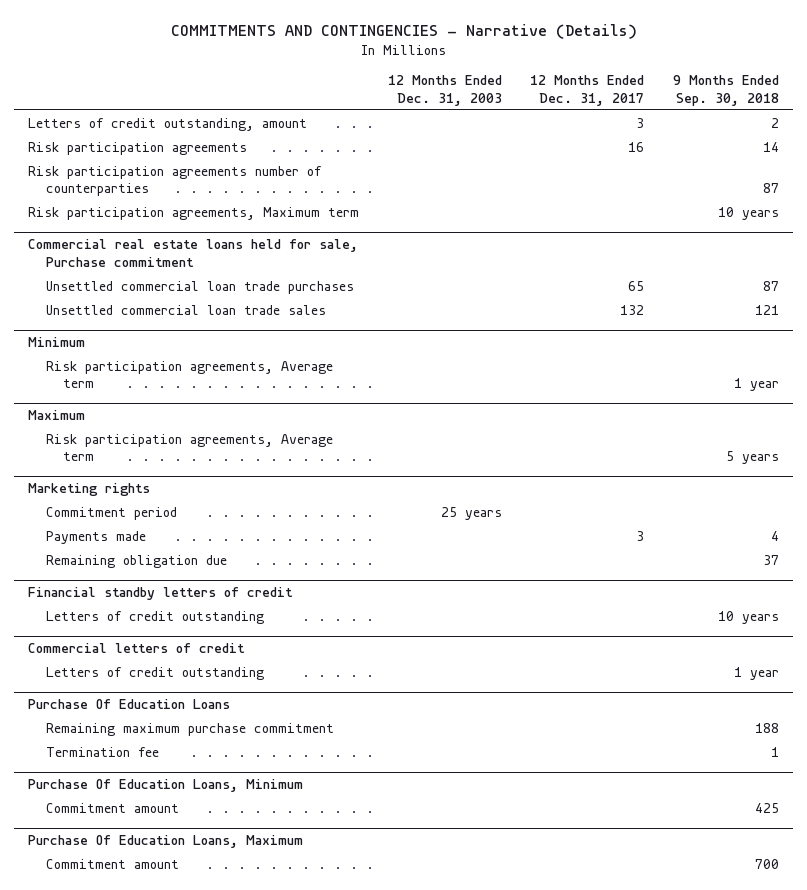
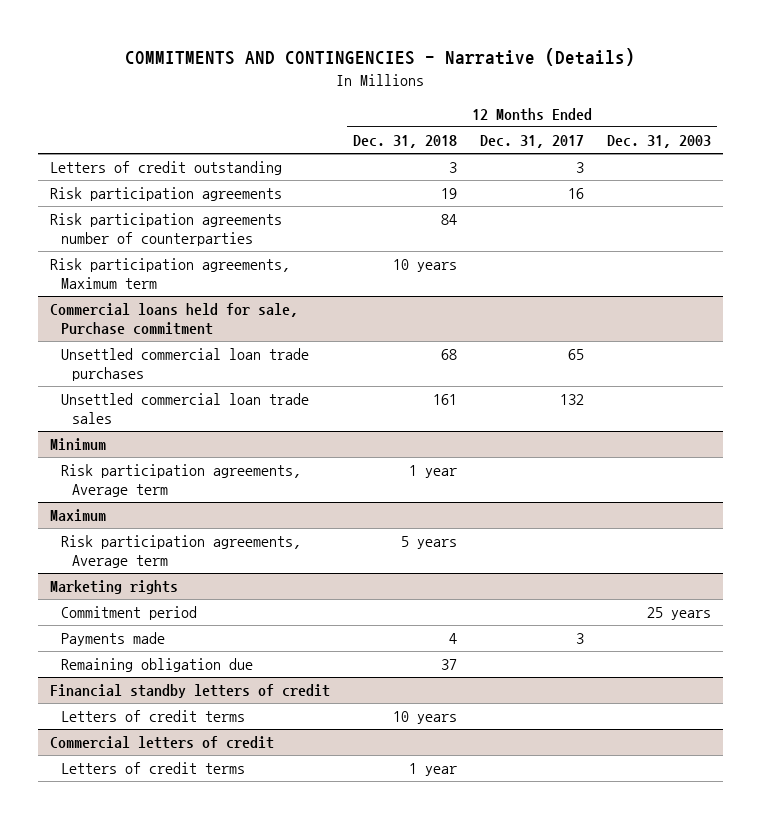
[672,75,779,106] 9 Months Ended Sep. 30, 2018 -> none
none -> [352,135,457,149] Dec. 31, 2018
[28,117,308,131] Letters of credit outstanding, amount -> [49,161,282,176] Letters of credit outstanding
[28,239,359,268] Commercial real estate loans held for sale, Purchase commitment -> [49,303,298,336] Commercial loans held for sale, Purchase commitment
[45,610,264,624] Letters of credit outstanding -> [61,710,246,723] Letters of credit terms
[28,699,231,710] Purchase Of Education Loans -> none
[45,722,334,736] Remaining maximum purchase commitment -> none
[45,746,159,757] Termination fee -> none
[28,779,304,793] Purchase Of Education Loans, Minimum -> none
[45,802,179,813] Commitment amount -> none
[28,835,304,849] Purchase Of Education Loans, Maximum -> none
[45,858,179,869] Commitment amount -> none
[45,666,264,680] Letters of credit outstanding -> [61,762,246,775] Letters of credit terms

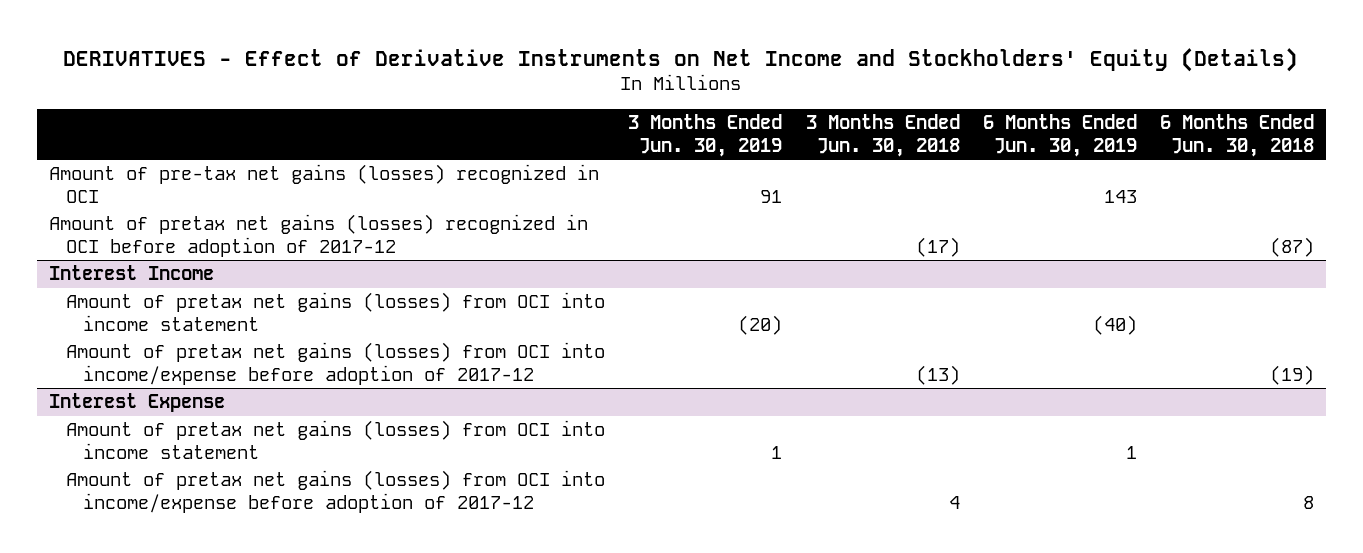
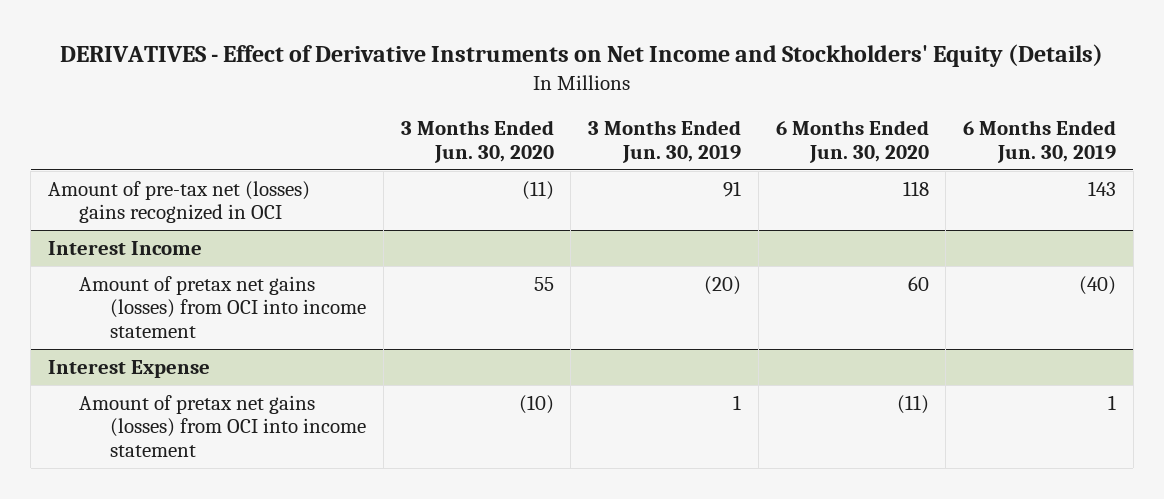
[805,114,960,157] 3 Months Ended Jun. 30, 2018 -> none
[1160,114,1315,157] 6 Months Ended Jun. 30, 2018 -> none
none -> [400,120,554,163] 3 Months Ended Jun. 30, 2020
none -> [775,120,929,163] 6 Months Ended Jun. 30, 2020
[48,214,588,257] Amount of pretax net gains (losses) recognized in OCI before adoption of 2017-12 -> none
[48,164,599,203] Amount of pre-tax net gains (losses) recognized in OCI -> [48,180,311,224] Amount of pre-tax net (losses) gains recognized in OCI
[65,342,605,385] Amount of pretax net gains (losses) from OCI into income/expense before adoption of 2017-12 -> none
[65,470,605,513] Amount of pretax net gains (losses) from OCI into income/expense before adoption of 2017-12 -> none

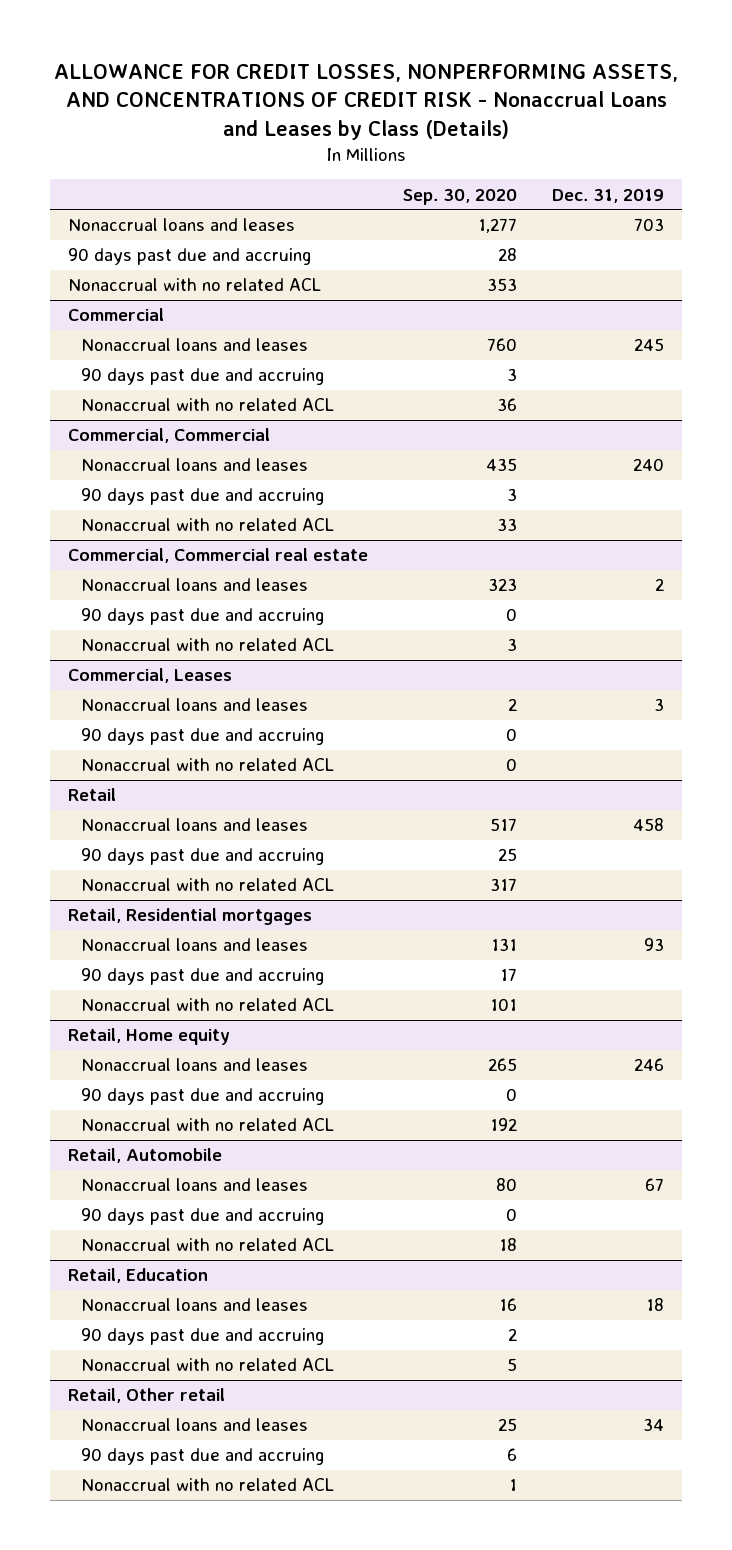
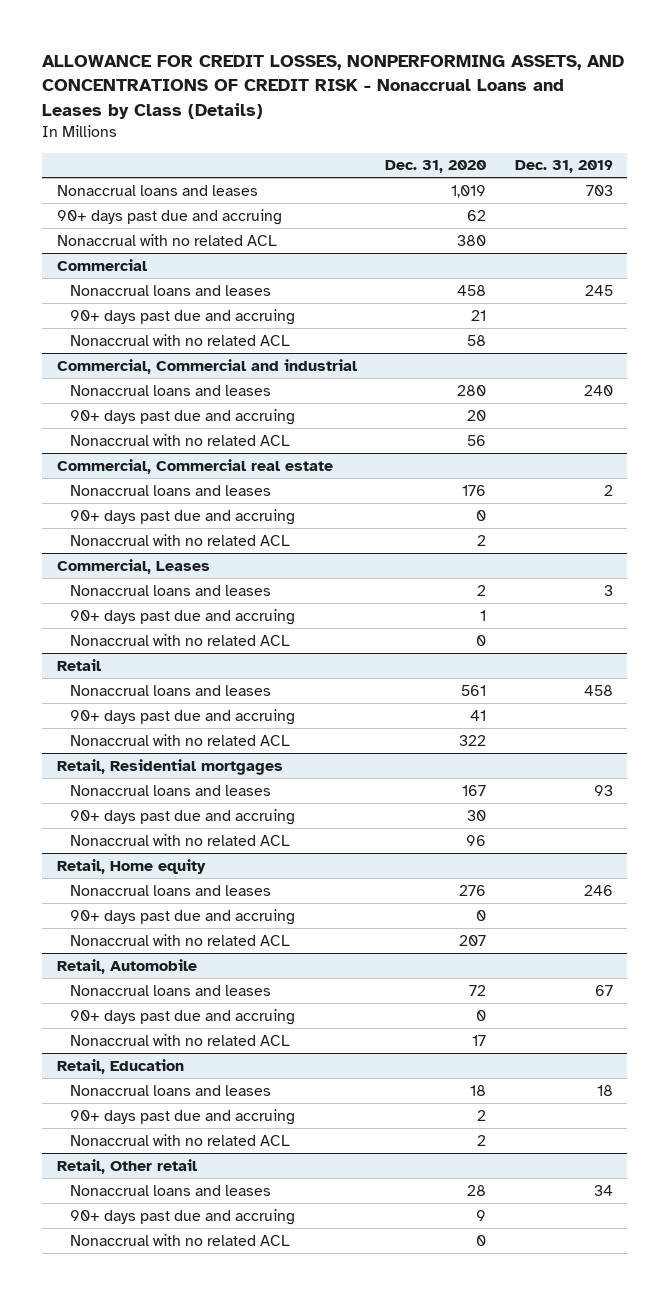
[402,188,517,205] Sep. 30, 2020 -> none
none -> [385,160,487,174] Dec. 31, 2020
[67,248,311,266] 90 days past due and accruing -> [56,208,282,225] 90+ days past due and accruing
[81,368,325,386] 90 days past due and accruing -> [69,308,295,325] 90+ days past due and accruing
[67,428,270,444] Commercial, Commercial -> [56,358,357,374] Commercial, Commercial and industrial
[81,488,325,506] 90 days past due and accruing -> [69,408,295,425] 90+ days past due and accruing
[81,608,325,626] 90 days past due and accruing -> [69,508,295,525] 90+ days past due and accruing
[81,728,325,746] 90 days past due and accruing -> [69,608,295,625] 90+ days past due and accruing
[81,848,325,866] 90 days past due and accruing -> [69,708,295,725] 90+ days past due and accruing
[81,968,325,986] 90 days past due and accruing -> [69,808,295,825] 90+ days past due and accruing
[81,1088,325,1106] 90 days past due and accruing -> [69,908,295,925] 90+ days past due and accruing
[81,1208,325,1226] 90 days past due and accruing -> [69,1008,295,1025] 90+ days past due and accruing
[81,1328,325,1346] 90 days past due and accruing -> [69,1108,295,1125] 90+ days past due and accruing
[81,1448,325,1466] 90 days past due and accruing -> [69,1208,295,1225] 90+ days past due and accruing

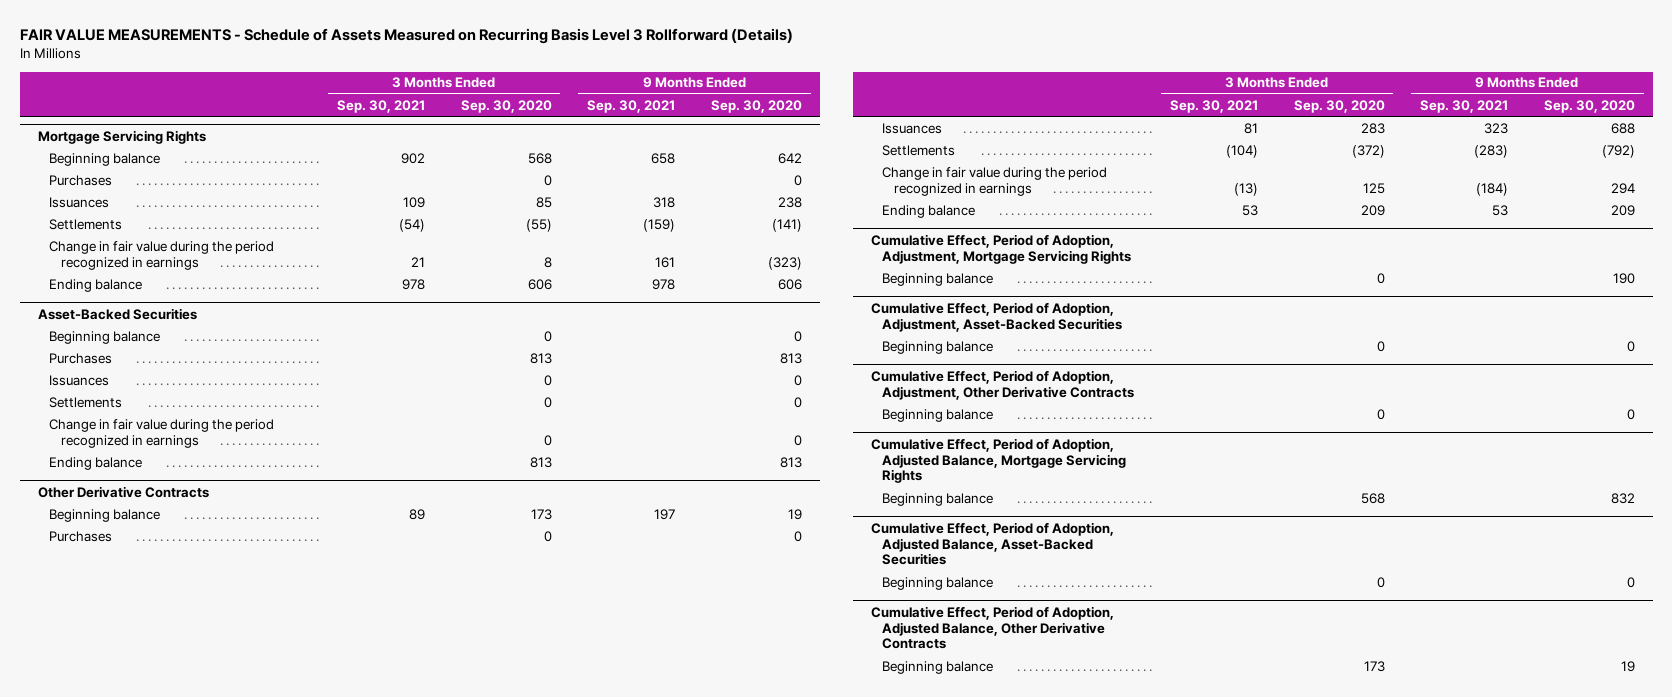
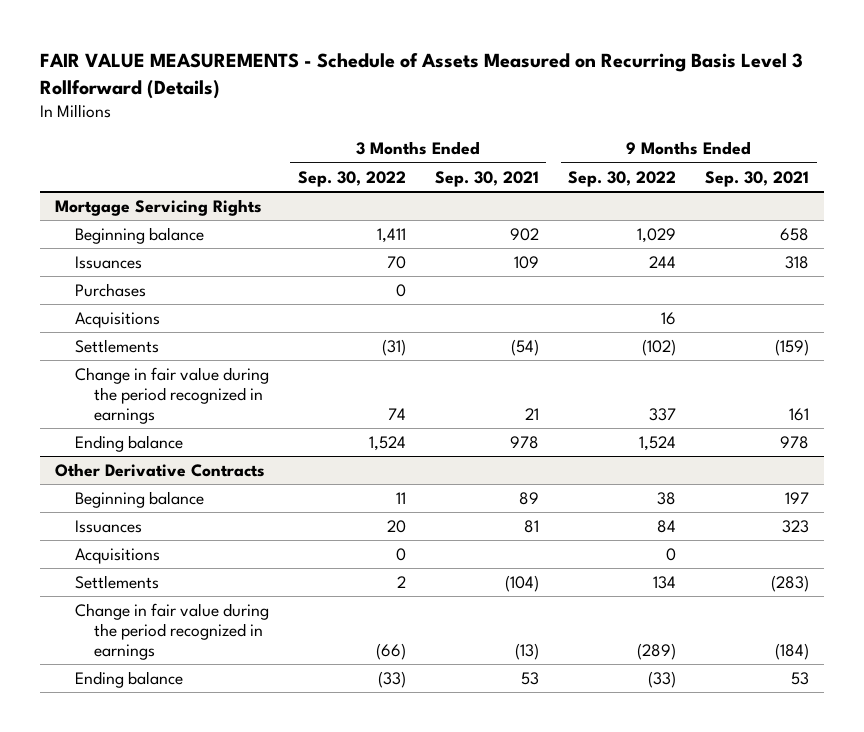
[460,99,552,113] Sep. 30, 2020 -> none
[710,99,802,113] Sep. 30, 2020 -> none
none -> [297,170,406,187] Sep. 30, 2022
none -> [568,170,677,187] Sep. 30, 2022
[49,174,113,186] Purchases -> [74,282,146,297] Purchases
none -> [74,311,160,328] Acquisitions
[37,307,197,320] Asset-Backed Securities -> none
[49,330,161,344] Beginning balance -> none
[49,352,113,364] Purchases -> none
[49,374,110,386] Issuances -> none
[49,396,123,408] Settlements -> none
[49,418,275,448] Change in fair value during the period recognized in earnings -> none
[49,456,143,470] Ending balance -> none
[49,530,113,542] Purchases -> none
none -> [74,547,160,564] Acquisitions
[870,233,1132,264] Cumulative Effect, Period of Adoption, Adjustment, Mortgage Servicing Rights -> none
[882,272,994,286] Beginning balance -> none
[870,301,1123,332] Cumulative Effect, Period of Adoption, Adjustment, Asset-Backed Securities -> none
[882,340,994,354] Beginning balance -> none
[870,369,1135,400] Cumulative Effect, Period of Adoption, Adjustment, Other Derivative Contracts -> none
[882,408,994,422] Beginning balance -> none
[870,437,1127,484] Cumulative Effect, Period of Adoption, Adjusted Balance, Mortgage Servicing Rights -> none
[882,492,994,506] Beginning balance -> none
[870,521,1114,566] Cumulative Effect, Period of Adoption, Adjusted Balance, Asset-Backed Securities -> none
[882,576,994,590] Beginning balance -> none
[870,605,1114,650] Cumulative Effect, Period of Adoption, Adjusted Balance, Other Derivative Contracts -> none
[882,660,994,674] Beginning balance -> none

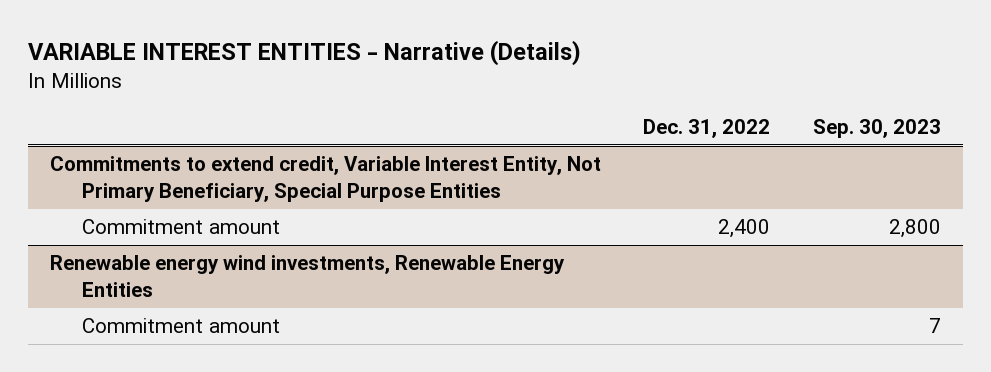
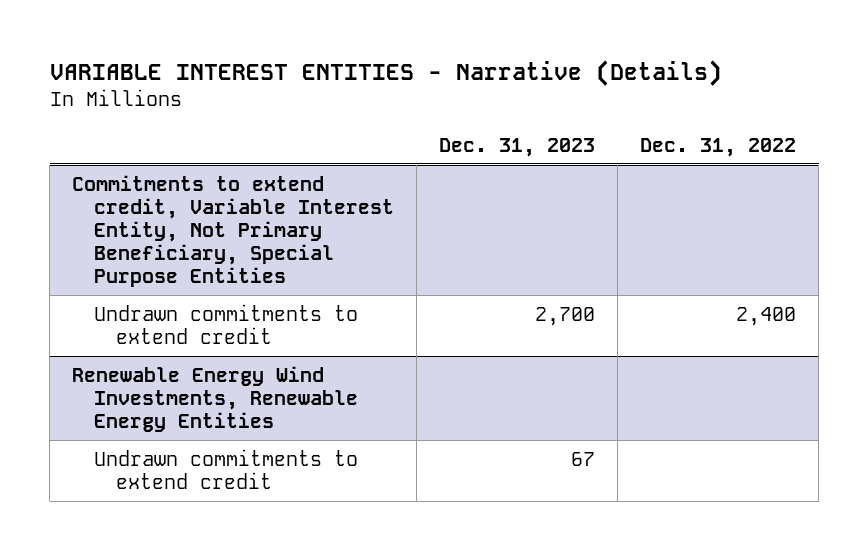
[813,119,942,139] Sep. 30, 2023 -> none
none -> [439,137,596,157] Dec. 31, 2023
[82,219,281,235] Commitment amount -> [94,303,359,344] Undrawn commitments to extend credit
[49,255,565,297] Renewable energy wind investments, Renewable Energy Entities -> [72,365,359,432] Renewable Energy Wind Investments, Renewable Energy Entities
[82,318,281,334] Commitment amount -> [94,448,359,489] Undrawn commitments to extend credit

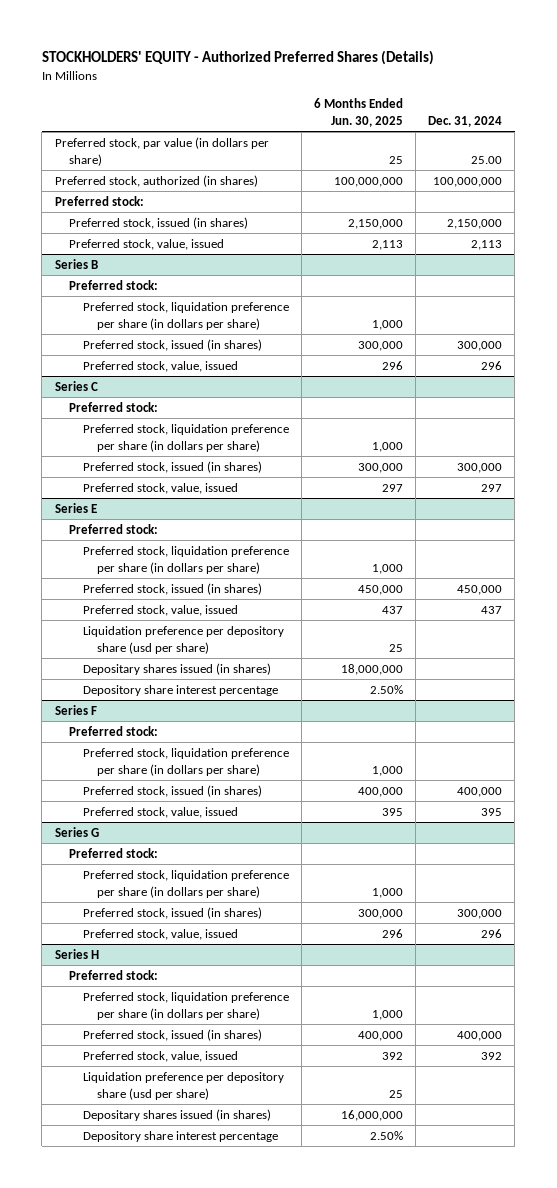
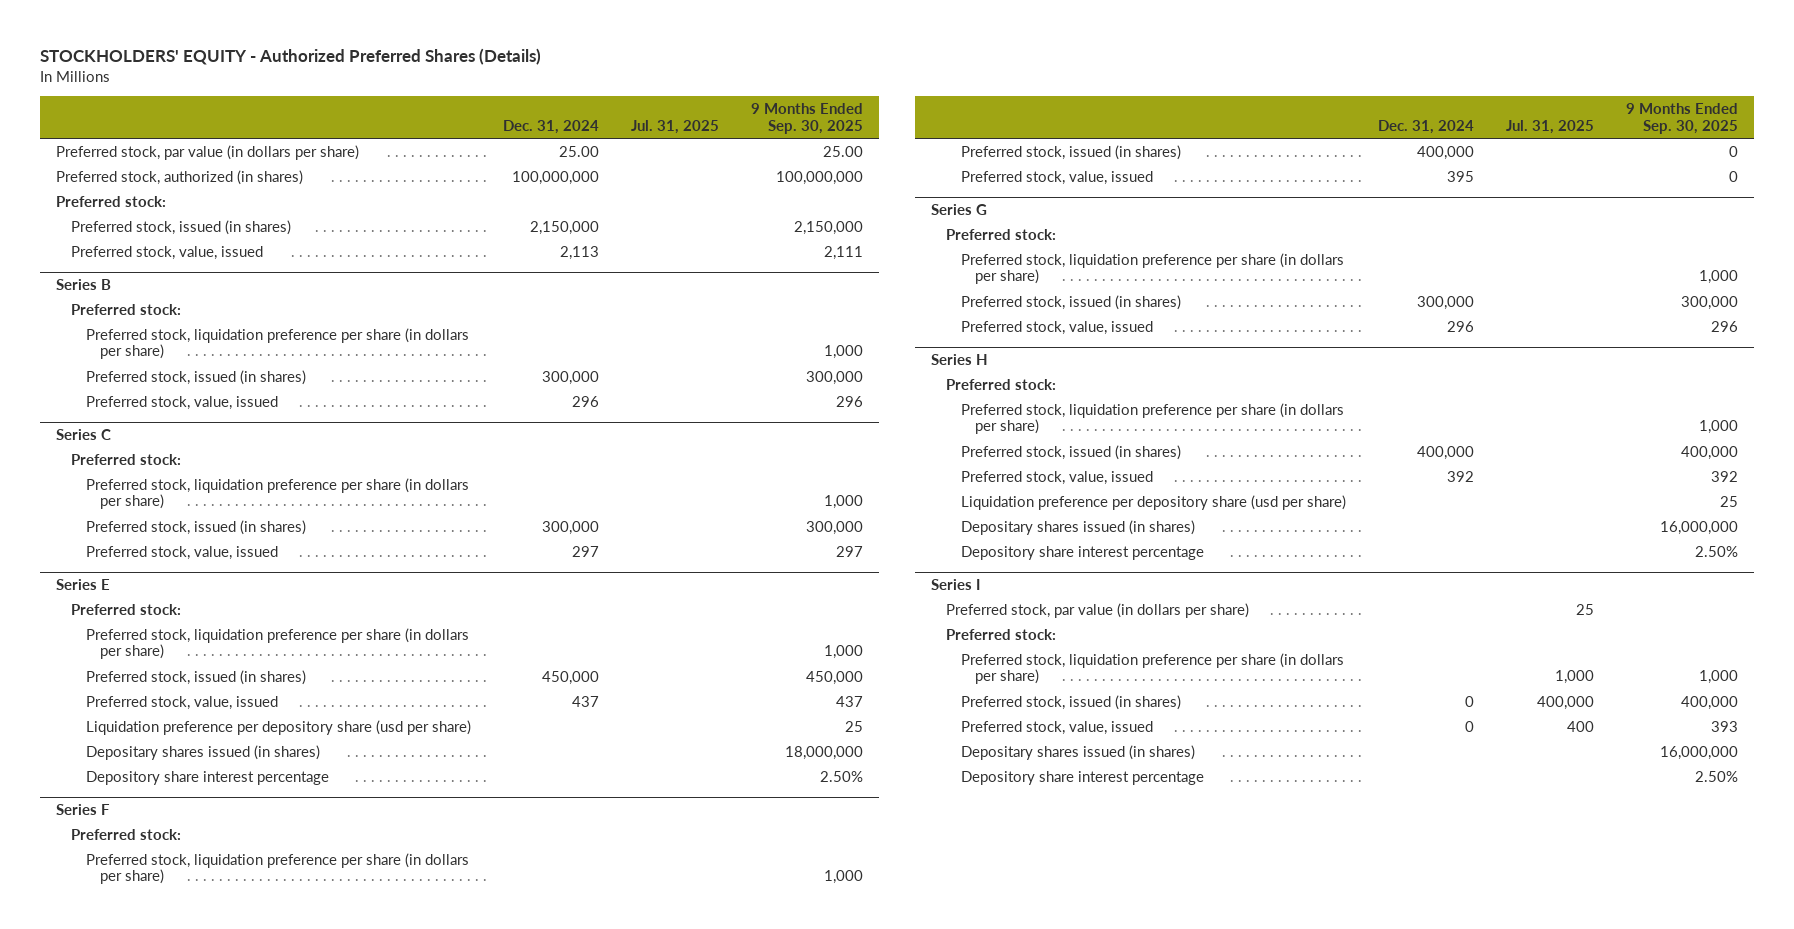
[313,98,403,128] 6 Months Ended Jun. 30, 2025 -> none
none -> [630,119,719,134] Jul. 31, 2025
none -> [750,103,863,134] 9 Months Ended Sep. 30, 2025
none -> [931,579,981,591] Series I
none -> [945,602,1249,618] Preferred stock, par value (in dollars per share)
none -> [945,628,1056,640] Preferred stock:
none -> [960,652,1344,685] Preferred stock, liquidation preference per share (in dollars per share)
none -> [960,694,1181,710] Preferred stock, issued (in shares)
none -> [960,720,1153,735] Preferred stock, value, issued
none -> [960,744,1195,760] Depositary shares issued (in shares)
none -> [960,770,1204,785] Depository share interest percentage

